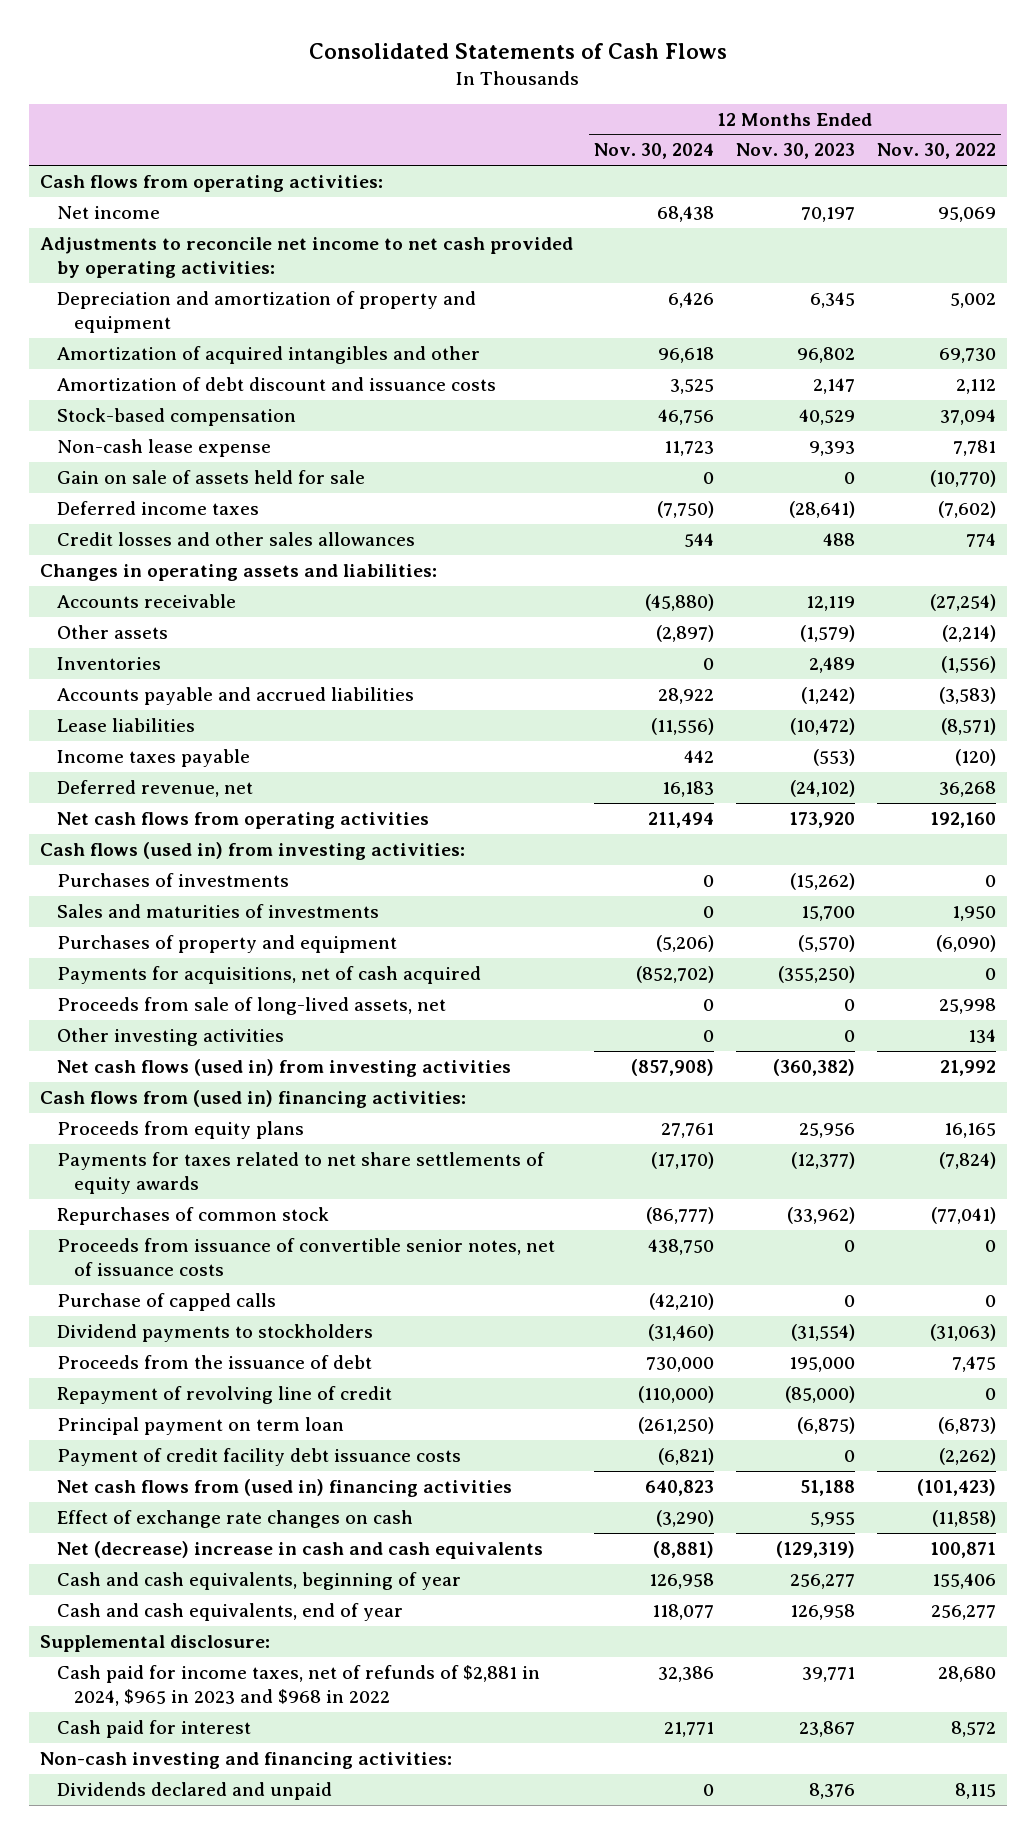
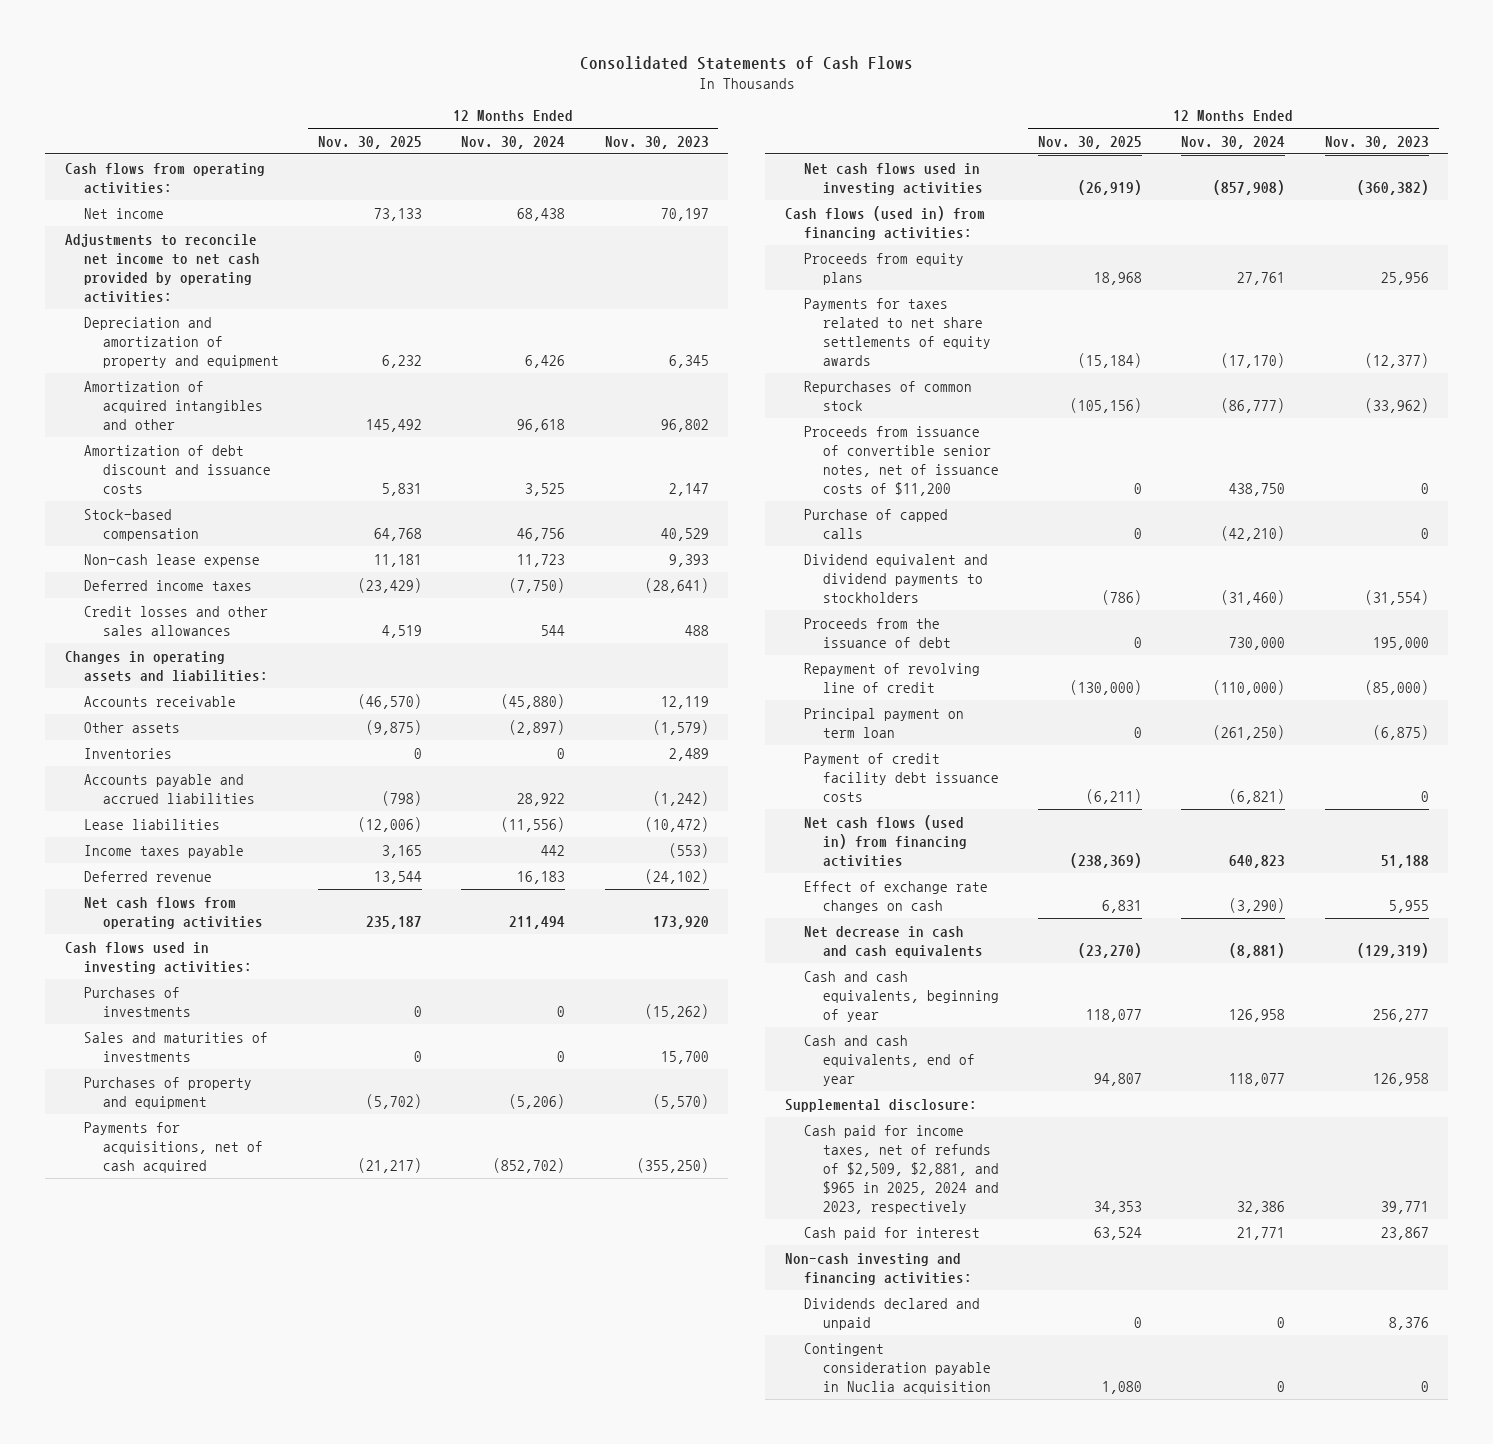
[876,143,996,160] Nov. 30, 2022 -> none
none -> [318,135,423,149] Nov. 30, 2025
[56,469,365,484] Gain on sale of assets held for sale -> none
[56,779,253,797] Deferred revenue, net -> [83,870,212,882] Deferred revenue
[39,841,465,860] Cash flows (used in) from investing activities: -> [64,941,252,974] Cash flows used in investing activities:
[56,996,446,1015] Proceeds from sale of long-lived assets, net -> none
[56,1027,284,1046] Other investing activities -> none
[56,1058,511,1077] Net cash flows (used in) from investing activities -> [803,162,983,195] Net cash flows used in investing activities
[39,1089,466,1108] Cash flows from (used in) financing activities: -> [784,205,985,240] Cash flows (used in) from financing activities:
[56,1237,555,1276] Proceeds from issuance of convertible senior notes, net of issuance costs -> [803,425,999,496] Proceeds from issuance of convertible senior notes, net of issuance costs of $11,200
[56,1323,373,1342] Dividend payments to stockholders -> [803,553,988,603] Dividend equivalent and dividend payments to stockholders
[56,1478,512,1497] Net cash flows from (used in) financing activities -> [803,814,967,867] Net cash flows (used in) from financing activities
[56,1540,543,1559] Net (decrease) increase in cash and cash equivalents -> [803,925,983,958] Net decrease in cash and cash equivalents
[56,1664,540,1706] Cash paid for income taxes, net of refunds of $2,881 in 2024, $965 in 2023 and $968 in 2022 -> [803,1124,999,1215] Cash paid for income taxes, net of refunds of $2,509, $2,881, and $965 in 2025, 2024 and 2023, respectively
none -> [803,1342,991,1394] Contingent consideration payable in Nuclia acquisition

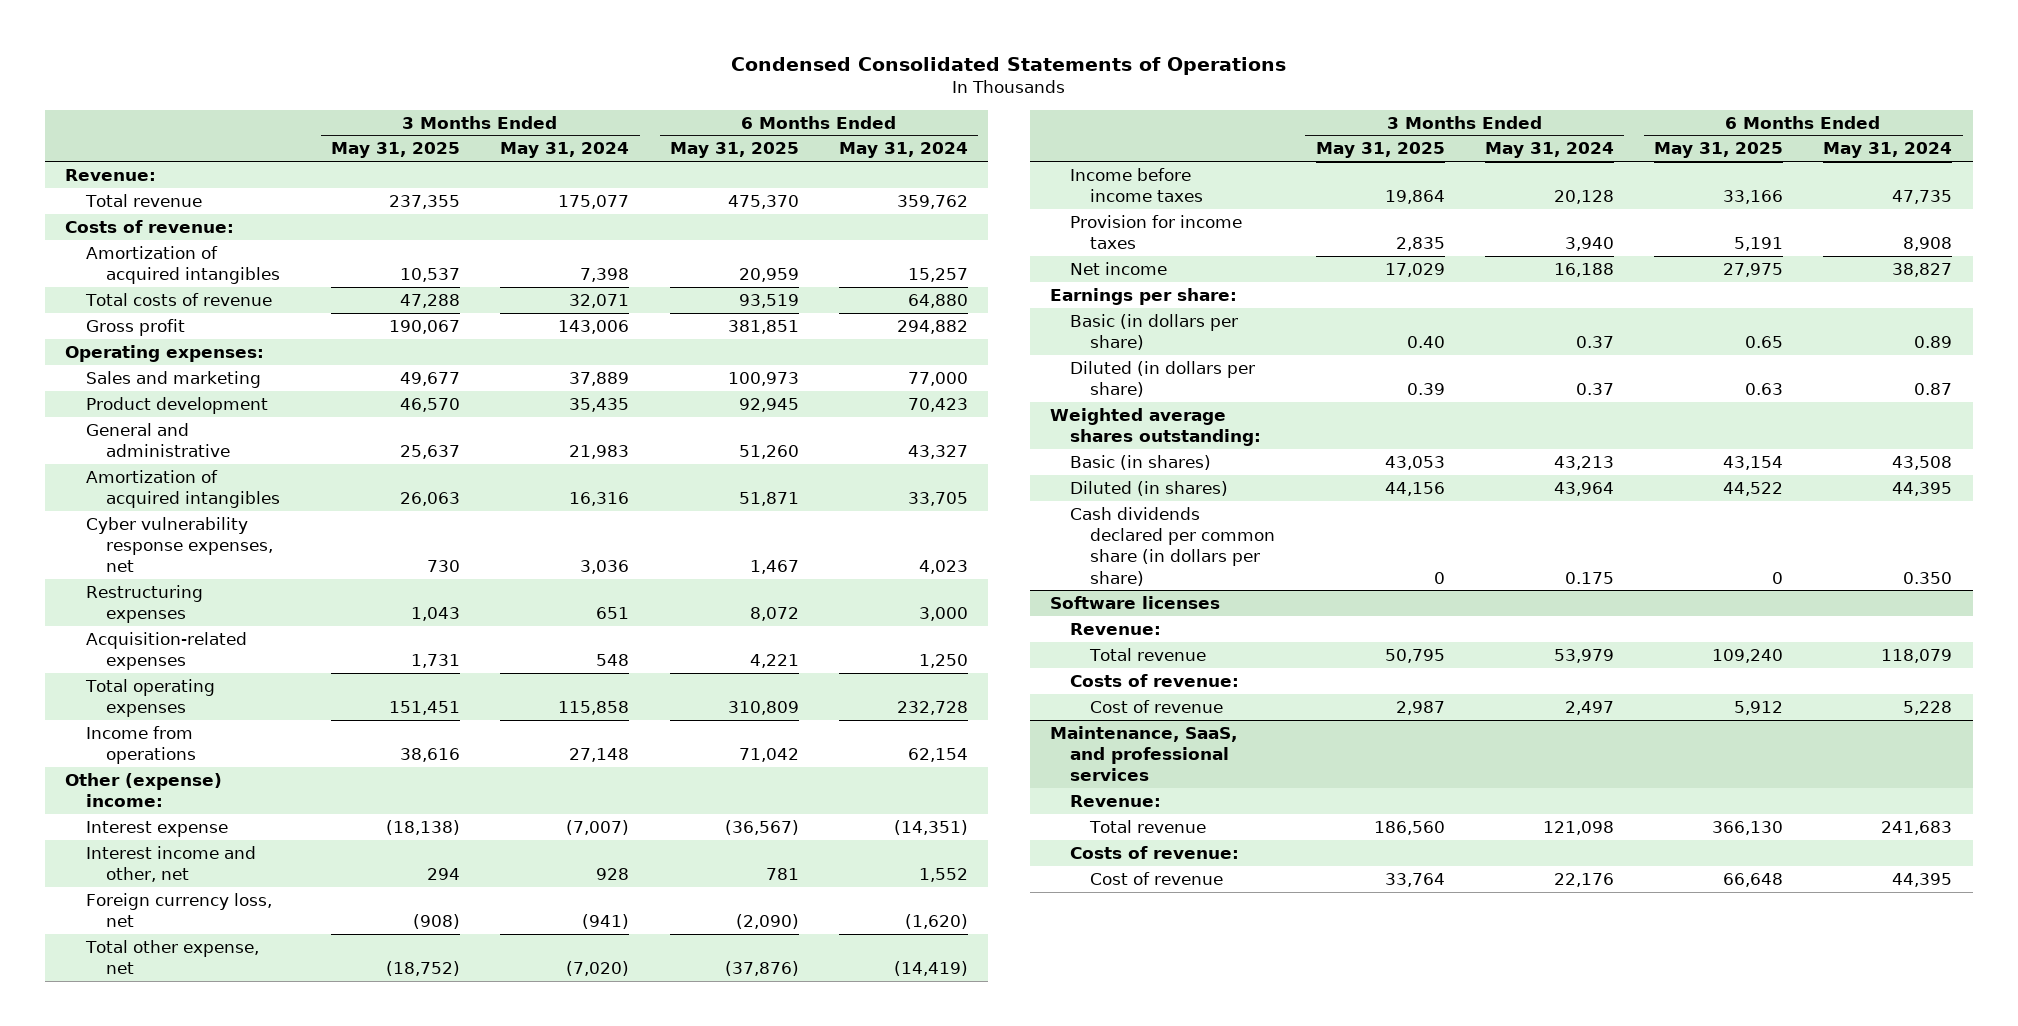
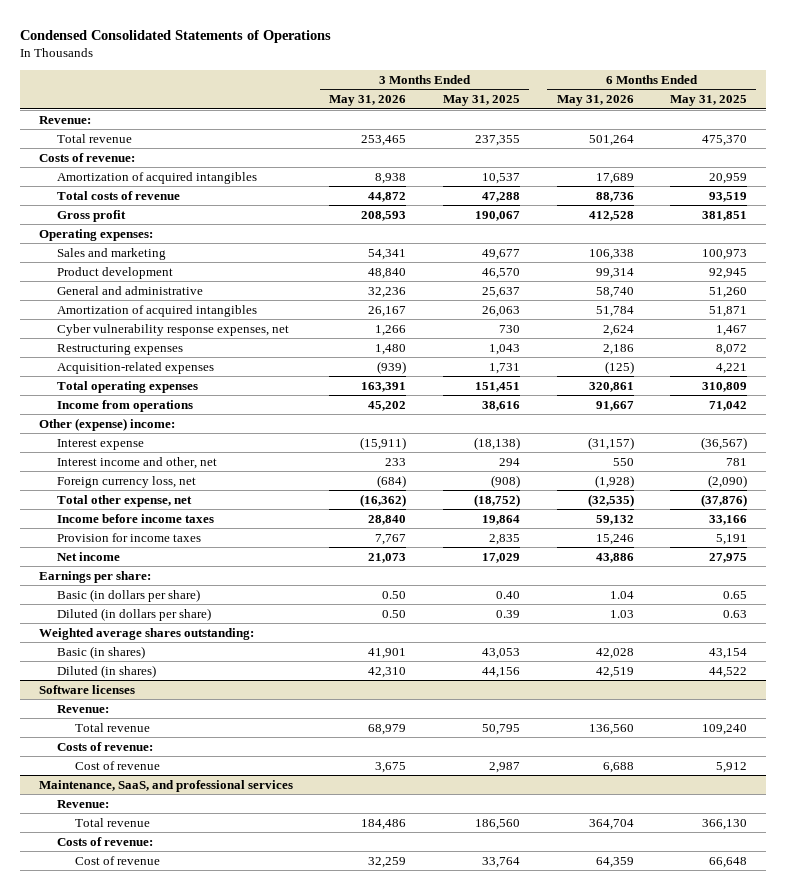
[500,142,630,159] May 31, 2024 -> none
[839,142,969,159] May 31, 2024 -> none
none -> [329,95,407,107] May 31, 2026
none -> [556,95,634,107] May 31, 2026
[1070,506,1276,586] Cash dividends declared per common share (in dollars per share) -> none

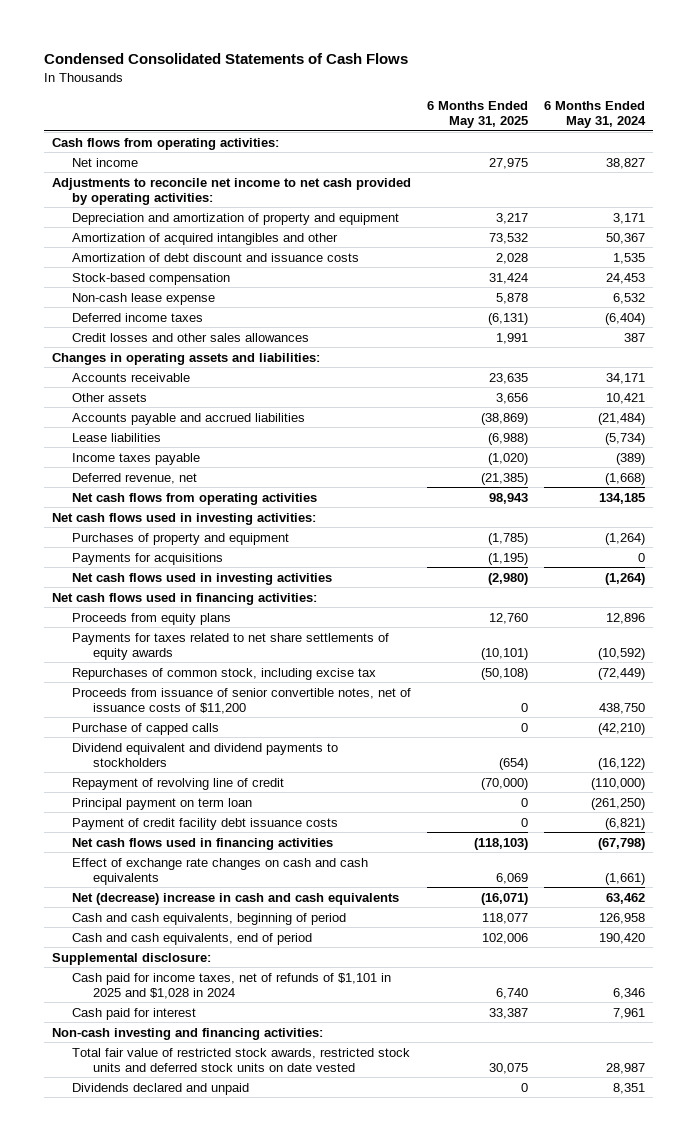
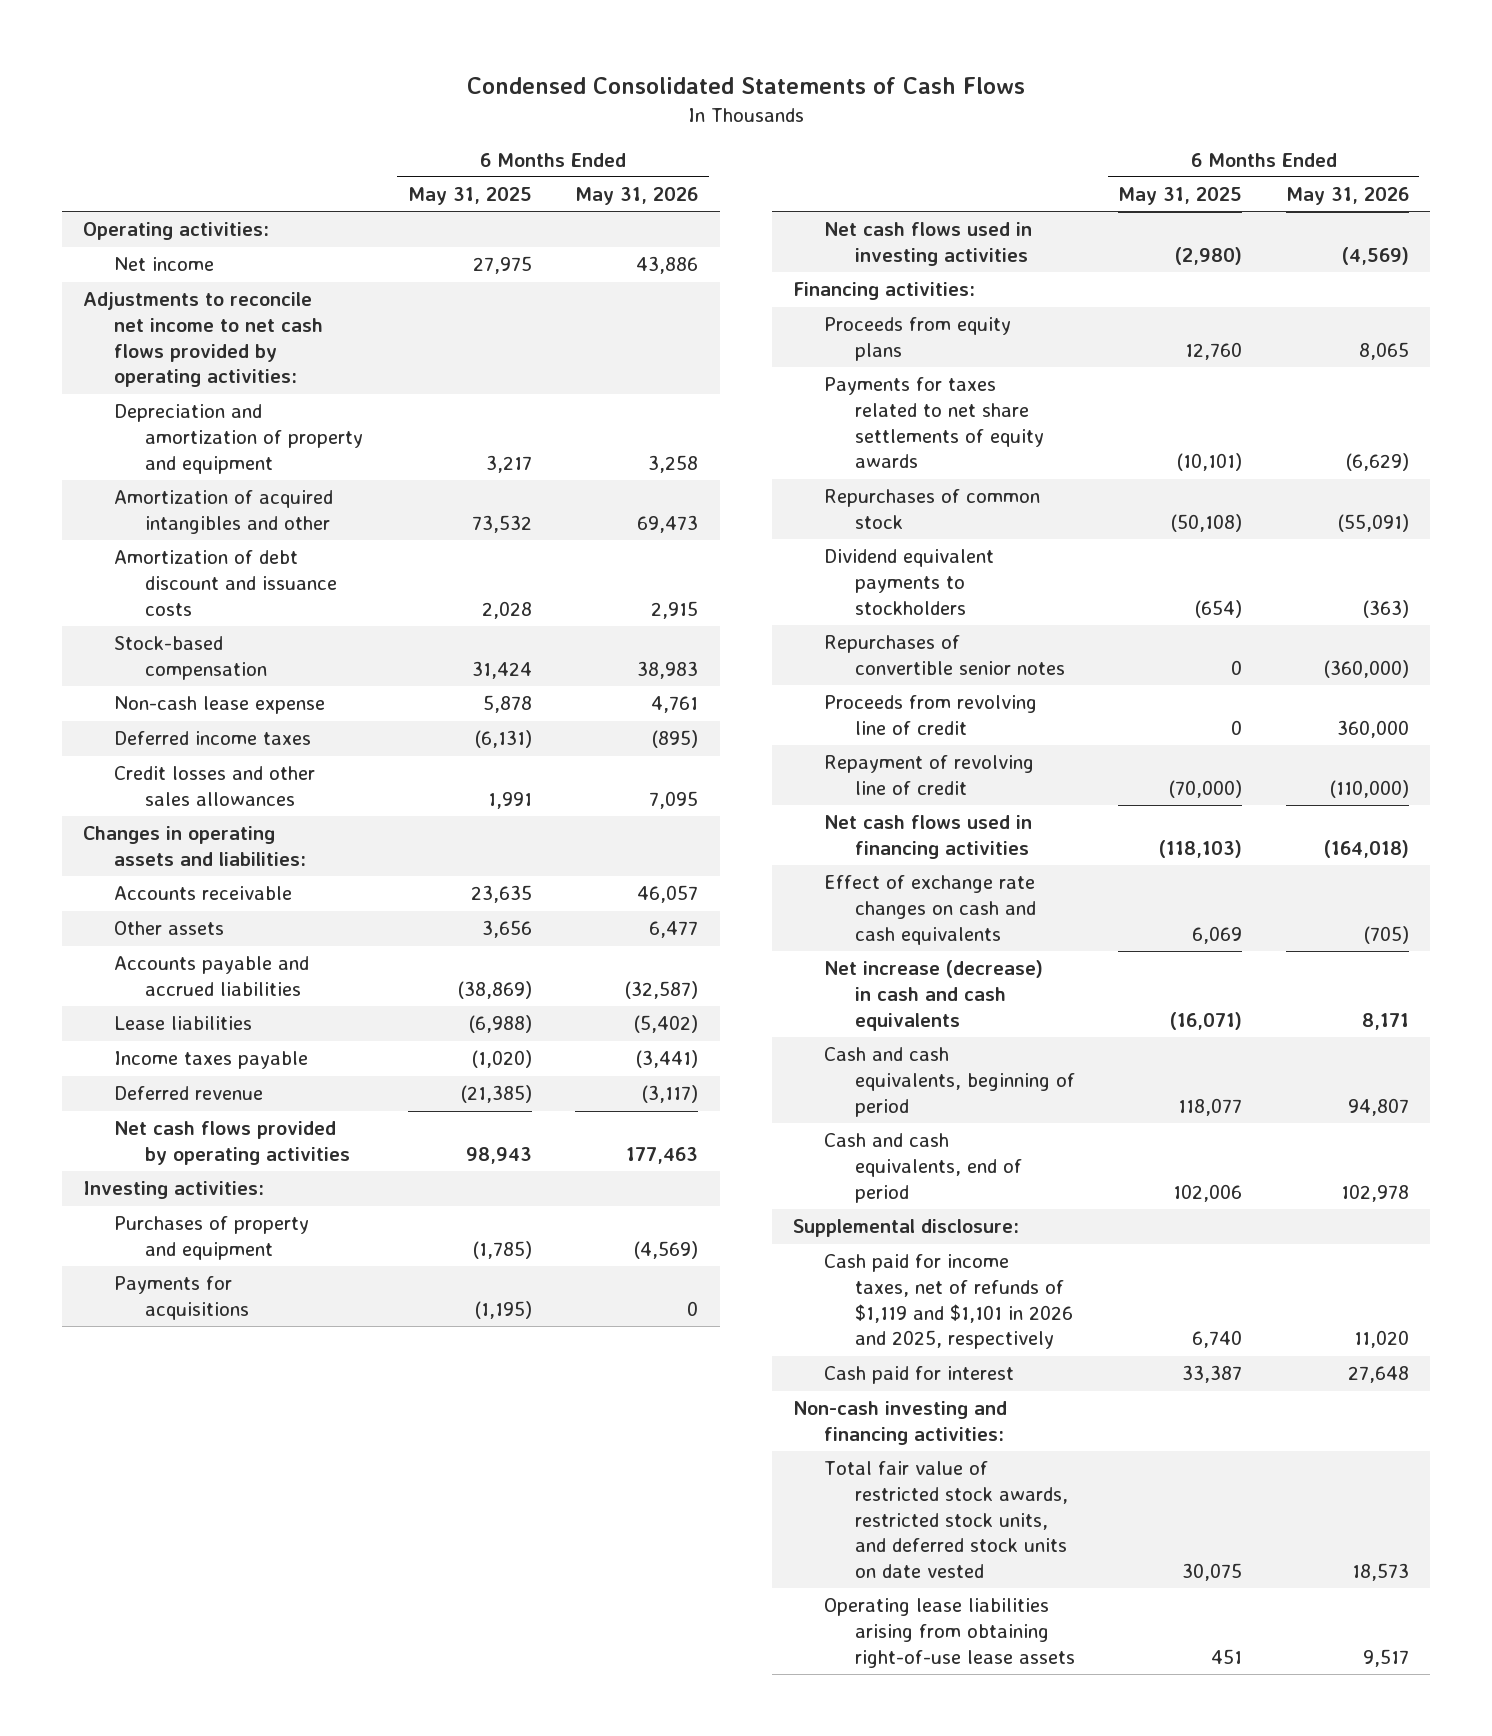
[544,100,647,129] 6 Months Ended May 31, 2024 -> none
none -> [575,187,699,206] May 31, 2026
[51,137,279,150] Cash flows from operating activities: -> [83,222,270,241] Operating activities:
[51,177,411,205] Adjustments to reconcile net income to net cash provided by operating activities: -> [83,292,324,388] Adjustments to reconcile net income to net cash flows provided by operating activities:
[72,472,198,484] Deferred revenue, net -> [114,1086,264,1101] Deferred revenue
[72,492,318,505] Net cash flows from operating activities -> [114,1121,350,1166] Net cash flows provided by operating activities
[51,512,316,525] Net cash flows used in investing activities: -> [83,1181,265,1200] Investing activities:
[51,592,317,605] Net cash flows used in financing activities: -> [793,282,976,301] Financing activities:
[72,687,412,714] Proceeds from issuance of senior convertible notes, net of issuance costs of $11,200 -> none
[72,722,220,735] Purchase of capped calls -> none
[72,667,377,680] Repurchases of common stock, including excise tax -> [824,489,1041,530] Repurchases of common stock
[72,742,339,767] Dividend equivalent and dividend payments to stockholders -> [824,549,995,615] Dividend equivalent payments to stockholders
none -> [824,635,1066,676] Repurchases of convertible senior notes
none -> [824,695,1038,736] Proceeds from revolving line of credit
[72,797,253,810] Principal payment on term loan -> none
[72,817,339,830] Payment of credit facility debt issuance costs -> none
[72,892,400,905] Net (decrease) increase in cash and cash equivalents -> [824,960,1044,1031] Net increase (decrease) in cash and cash equivalents
[72,972,392,999] Cash paid for income taxes, net of refunds of $1,101 in 2025 and $1,028 in 2024 -> [824,1254,1074,1350] Cash paid for income taxes, net of refunds of $1,119 and $1,101 in 2026 and 2025, respectively
[72,1082,250,1095] Dividends declared and unpaid -> none
[72,1047,411,1072] Total fair value of restricted stock awards, restricted stock units and deferred stock units on date vested -> [824,1461,1069,1579] Total fair value of restricted stock awards, restricted stock units, and deferred stock units on date vested
none -> [824,1598,1076,1668] Operating lease liabilities arising from obtaining right-of-use lease assets

